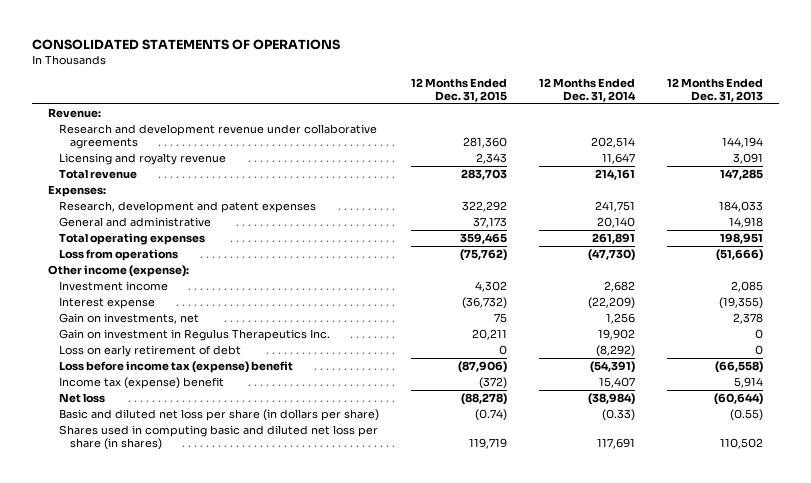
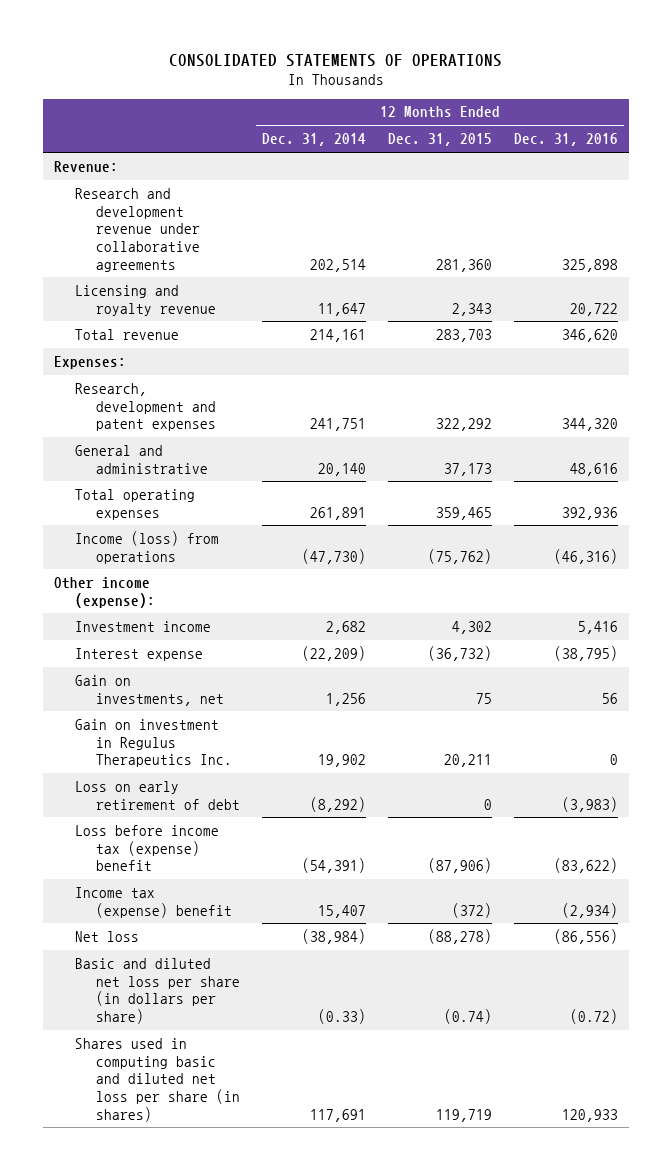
[666,78,763,102] 12 Months Ended Dec. 31, 2013 -> none
none -> [514,133,619,147] Dec. 31, 2016
[58,248,178,261] Loss from operations -> [74,530,219,564] Income (loss) from operations

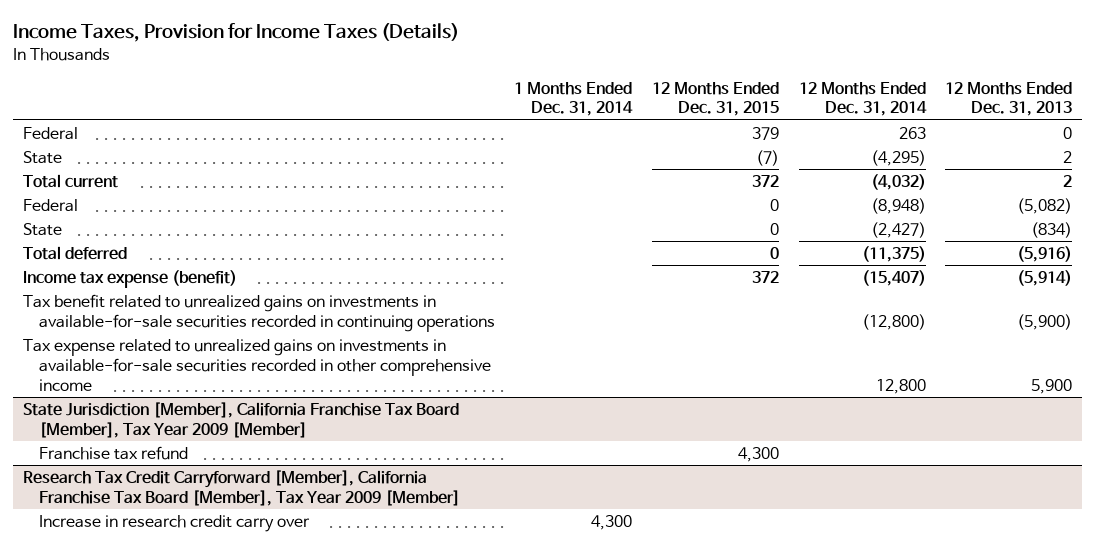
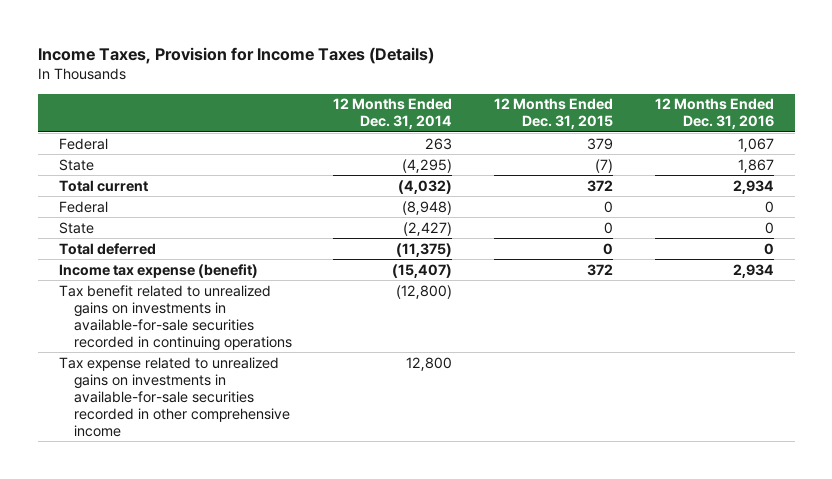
[514,81,634,117] 1 Months Ended Dec. 31, 2014 -> none
[945,81,1073,117] 12 Months Ended Dec. 31, 2013 -> none
none -> [654,98,774,130] 12 Months Ended Dec. 31, 2016
[23,401,460,438] State Jurisdiction [Member], California Franchise Tax Board [Member], Tax Year 2009 [Member] -> none
[38,445,188,460] Franchise tax refund -> none
[23,469,460,506] Research Tax Credit Carryforward [Member], California Franchise Tax Board [Member], Tax Year 2009 [Member] -> none
[38,514,310,532] Increase in research credit carry over -> none

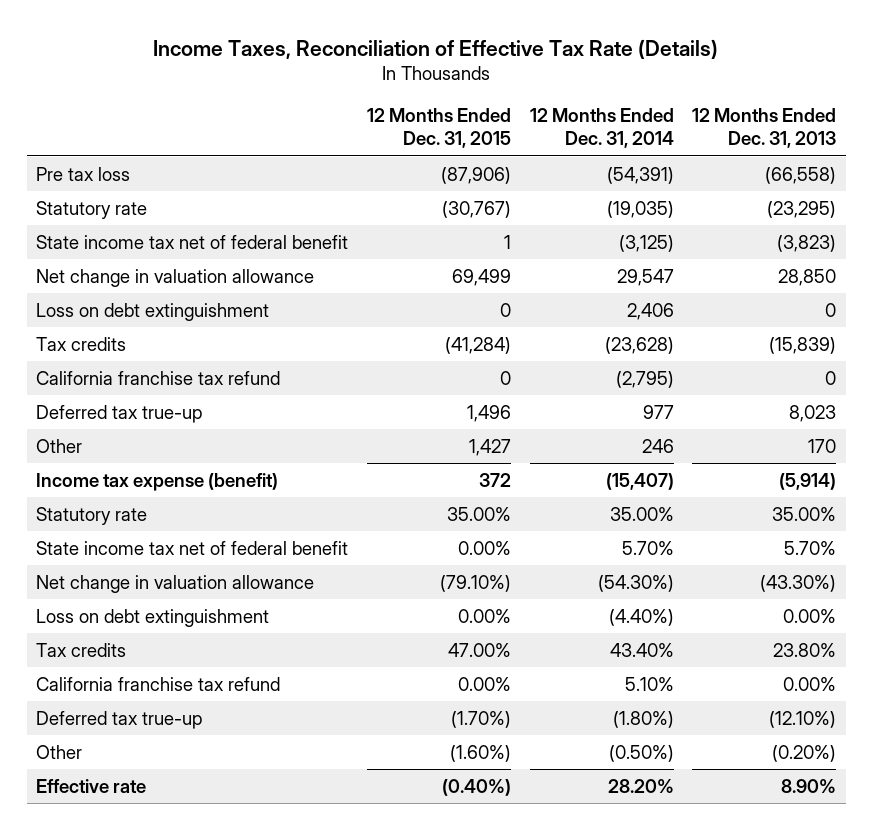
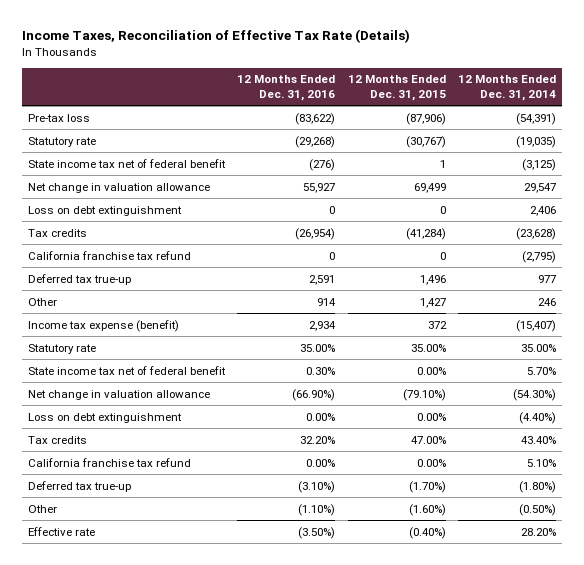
[692,108,837,149] 12 Months Ended Dec. 31, 2013 -> none
none -> [237,75,336,102] 12 Months Ended Dec. 31, 2016
[36,166,131,181] Pre tax loss -> [28,113,91,122] Pre-tax loss

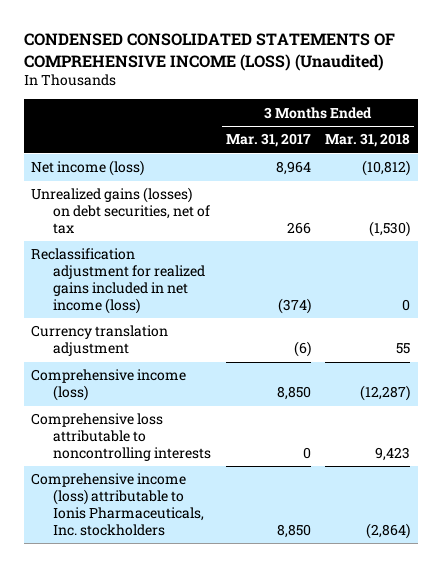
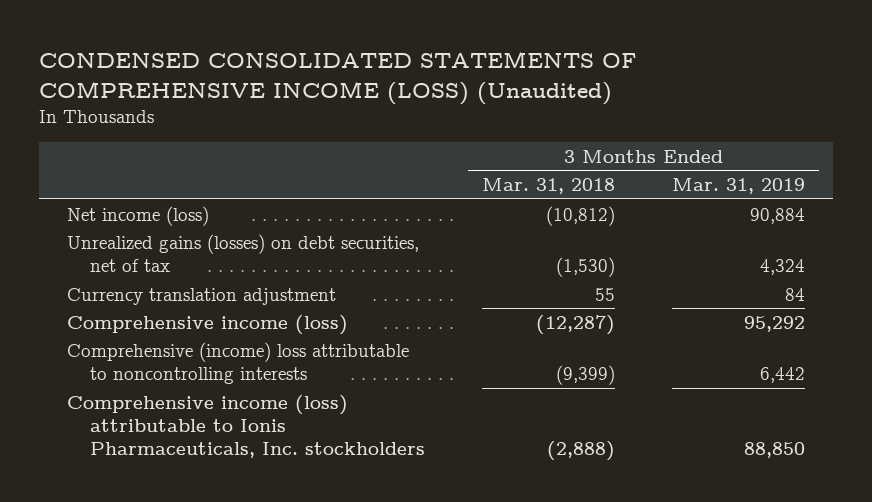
[225,133,311,148] Mar. 31, 2017 -> none
none -> [671,178,805,195] Mar. 31, 2019
[31,248,205,314] Reclassification adjustment for realized gains included in net income (loss) -> none
[31,413,211,461] Comprehensive loss attributable to noncontrolling interests -> [67,341,410,384] Comprehensive (income) loss attributable to noncontrolling interests
[375,446,411,461] 9,423 -> [556,364,616,385] (9,399)
[366,522,411,539] (2,864) -> [547,441,616,462] (2,888)

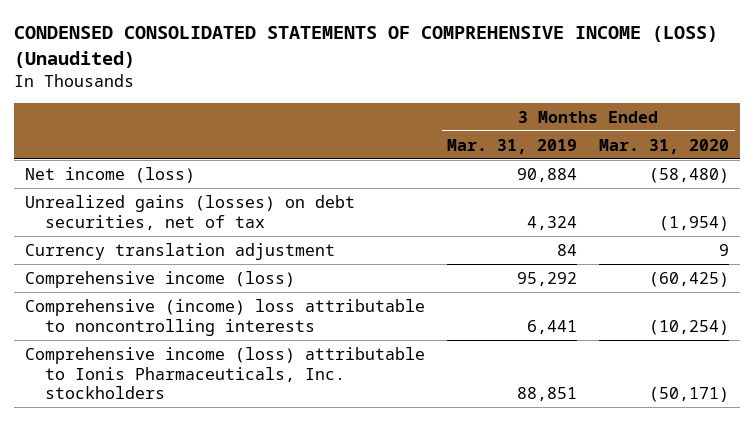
[482,178,616,195] Mar. 31, 2018 -> none
none -> [599,138,730,154] Mar. 31, 2020
[759,366,805,383] 6,442 -> [527,319,578,334] 6,441
[743,442,805,459] 88,850 -> [517,387,578,402] 88,851

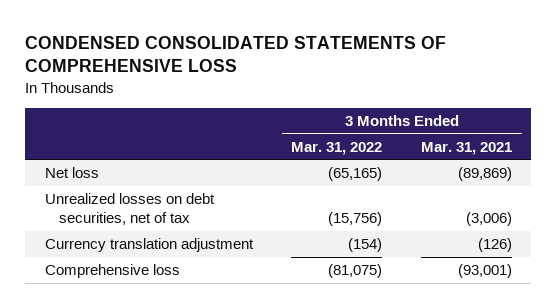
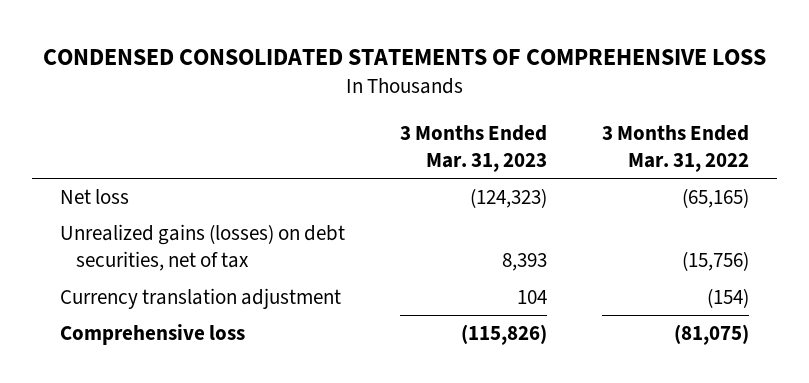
[420,141,512,155] Mar. 31, 2021 -> none
none -> [400,124,548,172] 3 Months Ended Mar. 31, 2023
[44,193,215,226] Unrealized losses on debt securities, net of tax -> [59,224,345,272] Unrealized gains (losses) on debt securities, net of tax

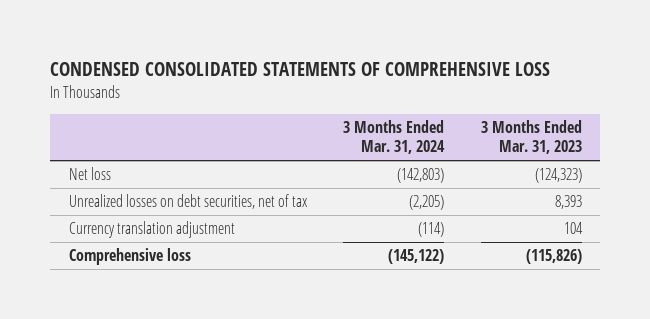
[602,124,750,172] 3 Months Ended Mar. 31, 2022 -> none
none -> [343,120,446,155] 3 Months Ended Mar. 31, 2024
[59,224,345,272] Unrealized gains (losses) on debt securities, net of tax -> [68,194,308,210] Unrealized losses on debt securities, net of tax

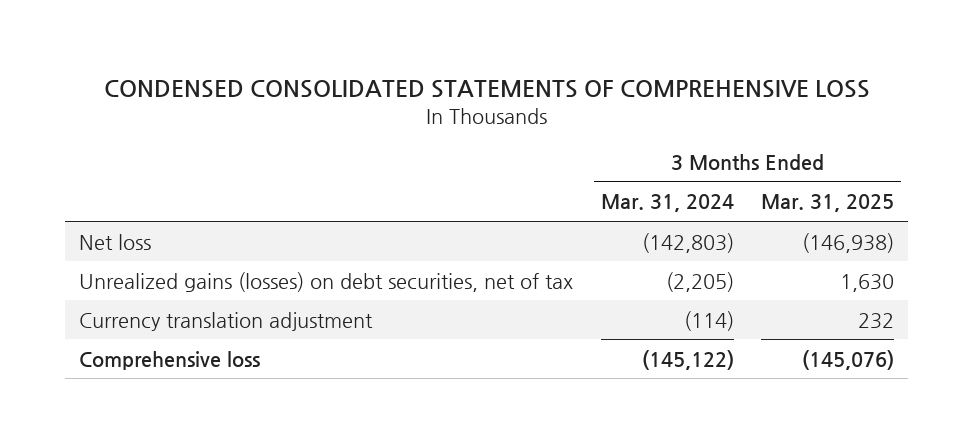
[480,120,582,155] 3 Months Ended Mar. 31, 2023 -> none
none -> [761,194,895,213] Mar. 31, 2025
[68,194,308,210] Unrealized losses on debt securities, net of tax -> [79,271,574,292] Unrealized gains (losses) on debt securities, net of tax

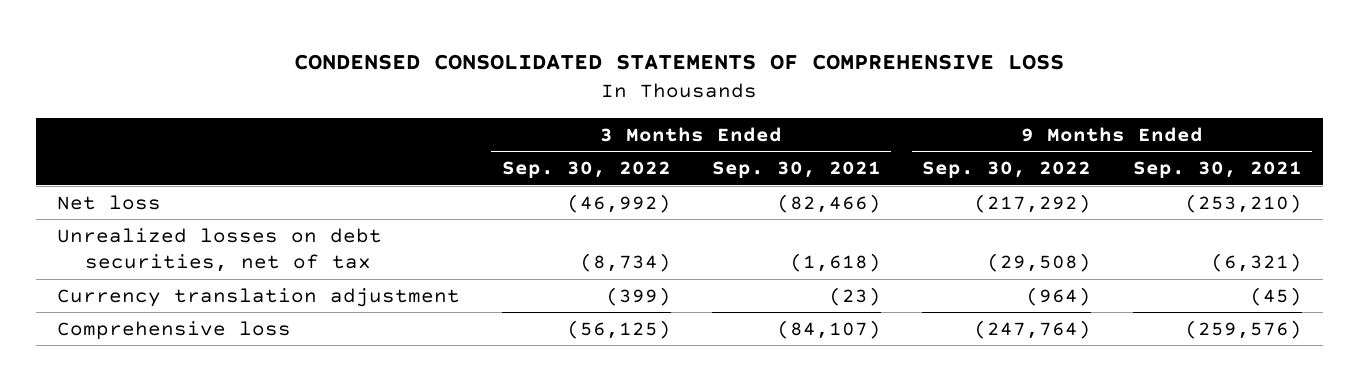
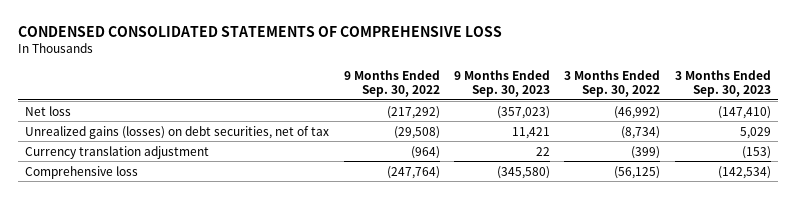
[711,161,881,179] Sep. 30, 2021 -> none
[1132,161,1302,179] Sep. 30, 2021 -> none
none -> [453,69,550,98] 9 Months Ended Sep. 30, 2023
none -> [674,69,771,98] 3 Months Ended Sep. 30, 2023
[57,227,383,273] Unrealized losses on debt securities, net of tax -> [25,125,330,139] Unrealized gains (losses) on debt securities, net of tax

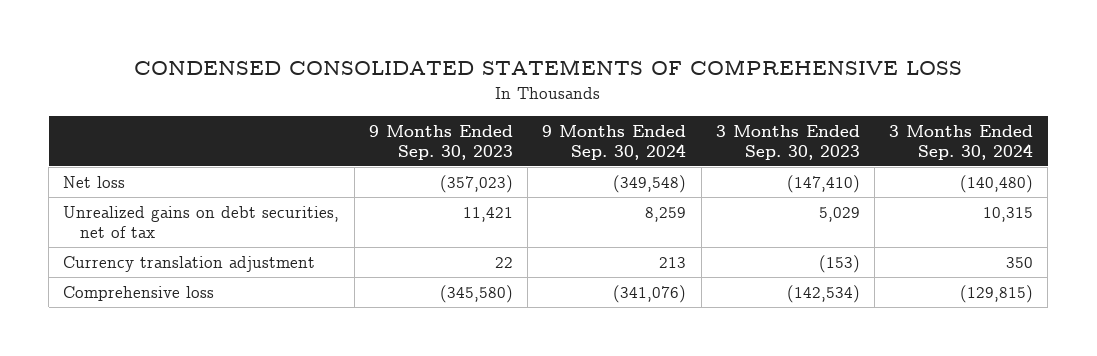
[343,69,440,98] 9 Months Ended Sep. 30, 2022 -> none
[564,69,661,98] 3 Months Ended Sep. 30, 2022 -> none
none -> [542,124,687,160] 9 Months Ended Sep. 30, 2024
none -> [889,124,1034,160] 3 Months Ended Sep. 30, 2024
[25,125,330,139] Unrealized gains (losses) on debt securities, net of tax -> [63,205,340,239] Unrealized gains on debt securities, net of tax

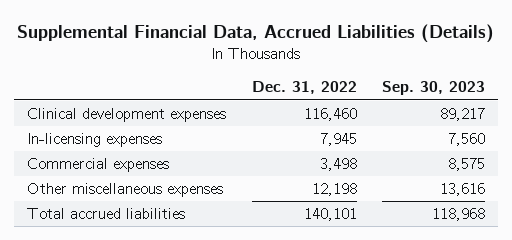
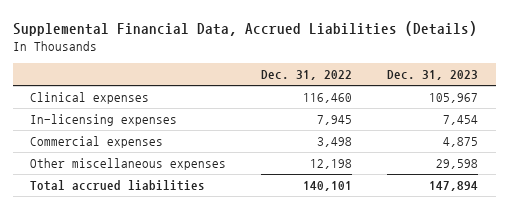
[382,81,486,96] Sep. 30, 2023 -> none
none -> [387,70,479,81] Dec. 31, 2023
[26,107,226,122] Clinical development expenses -> [30,92,150,105] Clinical expenses

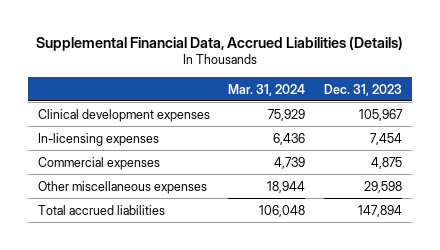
[261,70,353,81] Dec. 31, 2022 -> none
none -> [228,83,306,96] Mar. 31, 2024
[30,92,150,105] Clinical expenses -> [37,108,210,122] Clinical development expenses

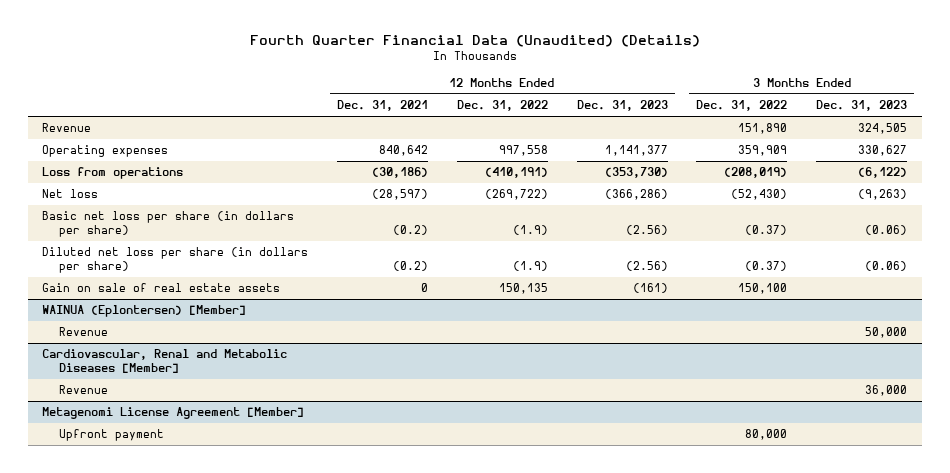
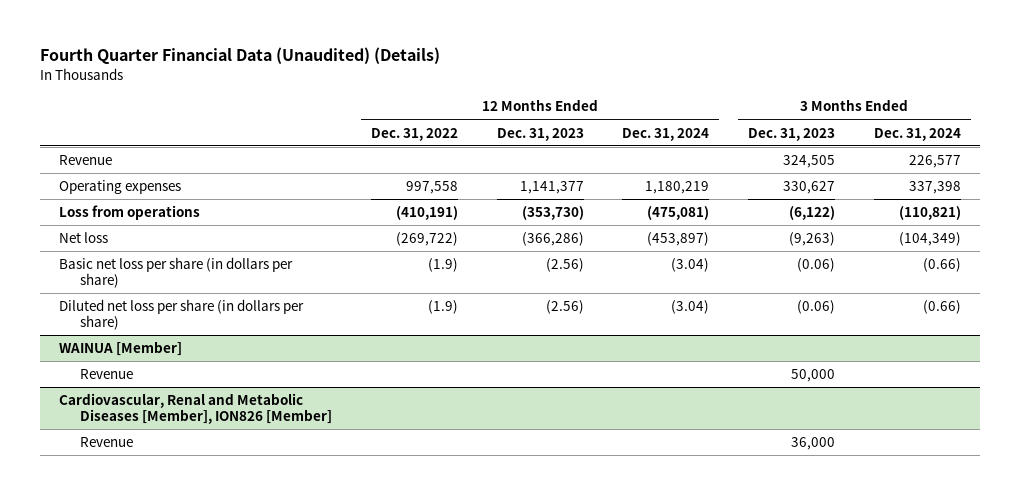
[337,100,429,112] Dec. 31, 2021 -> none
[696,100,788,112] Dec. 31, 2022 -> none
none -> [622,127,710,141] Dec. 31, 2024
none -> [873,127,961,141] Dec. 31, 2024
[42,283,281,293] Gain on sale of real estate assets -> none
[42,305,247,318] WAINUA (Eplontersen) [Member] -> [59,341,183,357] WAINUA [Member]
[42,349,288,374] Cardiovascular, Renal and Metabolic Diseases [Member] -> [59,393,333,425] Cardiovascular, Renal and Metabolic Diseases [Member], ION826 [Member]
[42,407,305,420] Metagenomi License Agreement [Member] -> none
[58,429,164,442] Upfront payment -> none

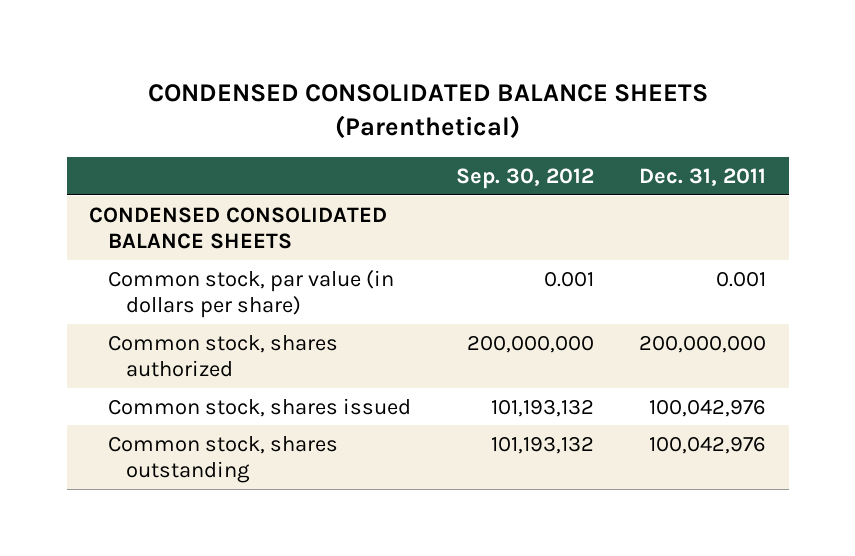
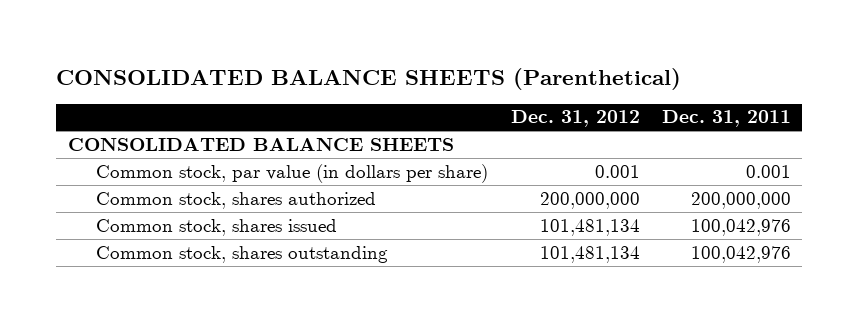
[147,84,708,140] CONDENSED CONSOLIDATED BALANCE SHEETS (Parenthetical) -> [56,68,682,91] CONSOLIDATED BALANCE SHEETS (Parenthetical)
[455,167,594,189] Sep. 30, 2012 -> none
none -> [510,110,640,128] Dec. 31, 2012
[89,206,388,249] CONDENSED CONSOLIDATED BALANCE SHEETS -> [67,137,454,151] CONSOLIDATED BALANCE SHEETS

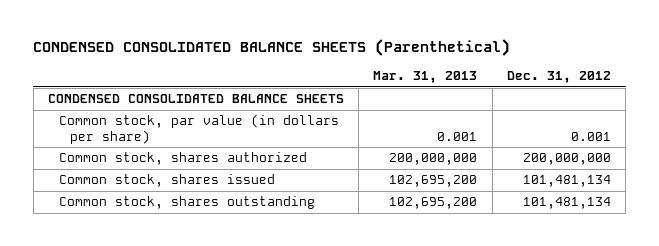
[56,68,682,91] CONSOLIDATED BALANCE SHEETS (Parenthetical) -> [33,39,511,57] CONDENSED CONSOLIDATED BALANCE SHEETS (Parenthetical)
[661,110,791,128] Dec. 31, 2011 -> none
none -> [373,71,478,84] Mar. 31, 2013
[67,137,454,151] CONSOLIDATED BALANCE SHEETS -> [47,94,344,104] CONDENSED CONSOLIDATED BALANCE SHEETS

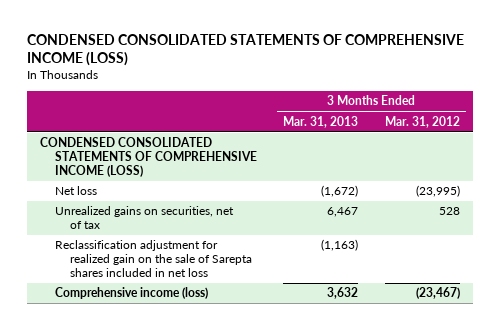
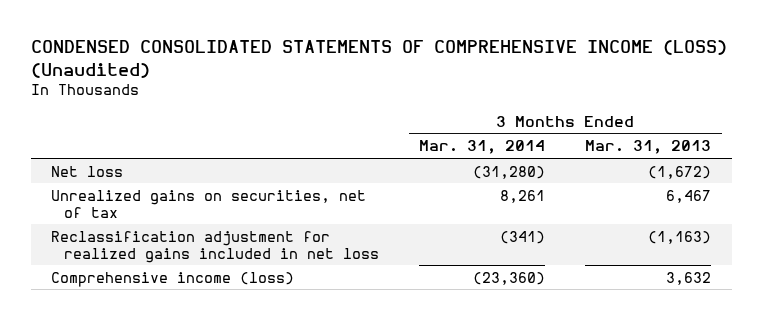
[27,34,465,67] CONDENSED CONSOLIDATED STATEMENTS OF COMPREHENSIVE INCOME (LOSS) -> [30,40,727,78] CONDENSED CONSOLIDATED STATEMENTS OF COMPREHENSIVE INCOME (LOSS) (Unaudited)
[384,115,460,128] Mar. 31, 2012 -> none
none -> [419,140,546,155] Mar. 31, 2014
[40,137,257,177] CONDENSED CONSOLIDATED STATEMENTS OF COMPREHENSIVE INCOME (LOSS) -> none
[54,240,252,277] Reclassification adjustment for realized gain on the sale of Sarepta shares included in net loss -> [50,230,379,263] Reclassification adjustment for realized gains included in net loss

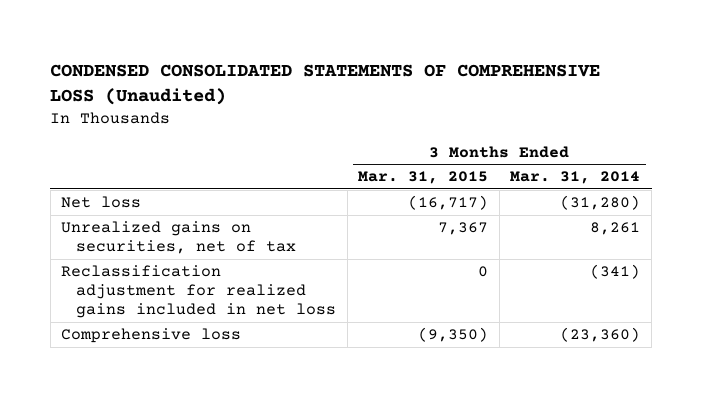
[30,40,727,78] CONDENSED CONSOLIDATED STATEMENTS OF COMPREHENSIVE INCOME (LOSS) (Unaudited) -> [50,63,601,106] CONDENSED CONSOLIDATED STATEMENTS OF COMPREHENSIVE LOSS (Unaudited)
[585,140,712,155] Mar. 31, 2013 -> none
none -> [358,171,489,185] Mar. 31, 2015
[50,271,294,287] Comprehensive income (loss) -> [61,328,242,344] Comprehensive loss

